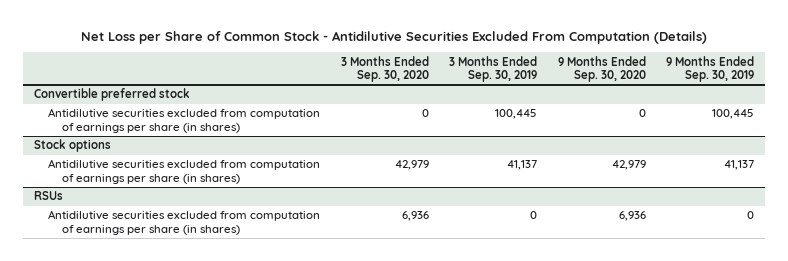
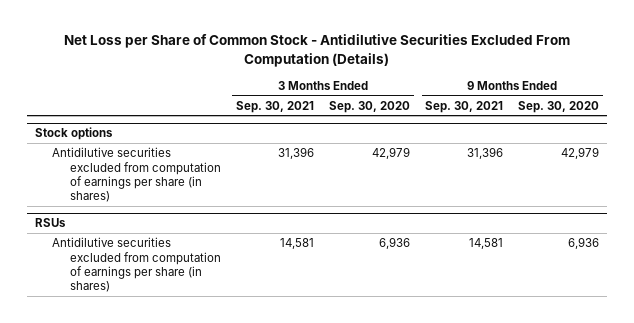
[449,55,538,83] 3 Months Ended Sep. 30, 2019 -> none
[666,55,755,83] 9 Months Ended Sep. 30, 2019 -> none
none -> [236,100,315,113] Sep. 30, 2021
none -> [425,100,504,113] Sep. 30, 2021
[33,88,190,102] Convertible preferred stock -> none
[47,108,320,133] Antidilutive securities excluded from computation of earnings per share (in shares) -> none

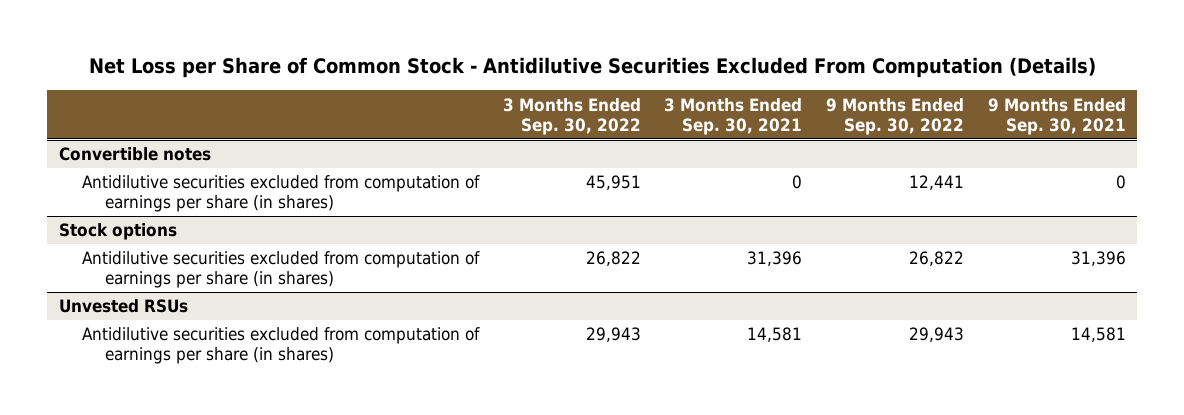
[329,100,411,113] Sep. 30, 2020 -> none
[518,100,600,113] Sep. 30, 2020 -> none
none -> [502,97,641,135] 3 Months Ended Sep. 30, 2022
none -> [825,97,964,135] 9 Months Ended Sep. 30, 2022
none -> [58,147,211,162] Convertible notes
none -> [82,175,481,213] Antidilutive securities excluded from computation of earnings per share (in shares)
[34,218,66,228] RSUs -> [58,299,188,314] Unvested RSUs

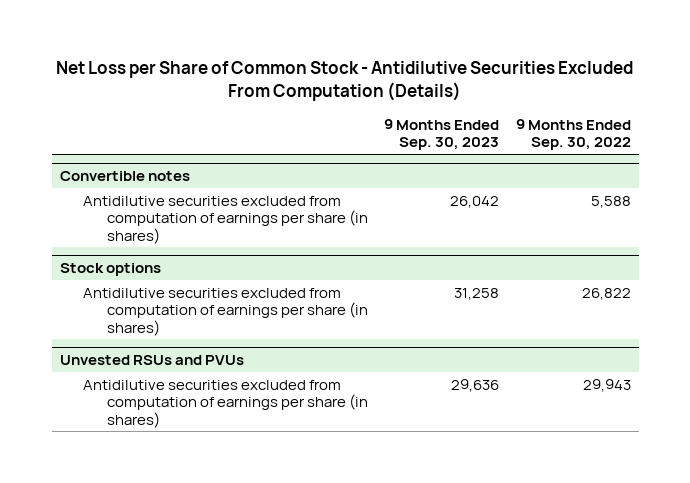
[502,97,641,135] 3 Months Ended Sep. 30, 2022 -> none
[664,97,803,135] 3 Months Ended Sep. 30, 2021 -> none
[987,97,1126,135] 9 Months Ended Sep. 30, 2021 -> none
none -> [384,118,500,151] 9 Months Ended Sep. 30, 2023
[908,175,964,191] 12,441 -> [590,195,631,208] 5,588
[58,299,188,314] Unvested RSUs -> [59,355,244,366] Unvested RSUs and PVUs

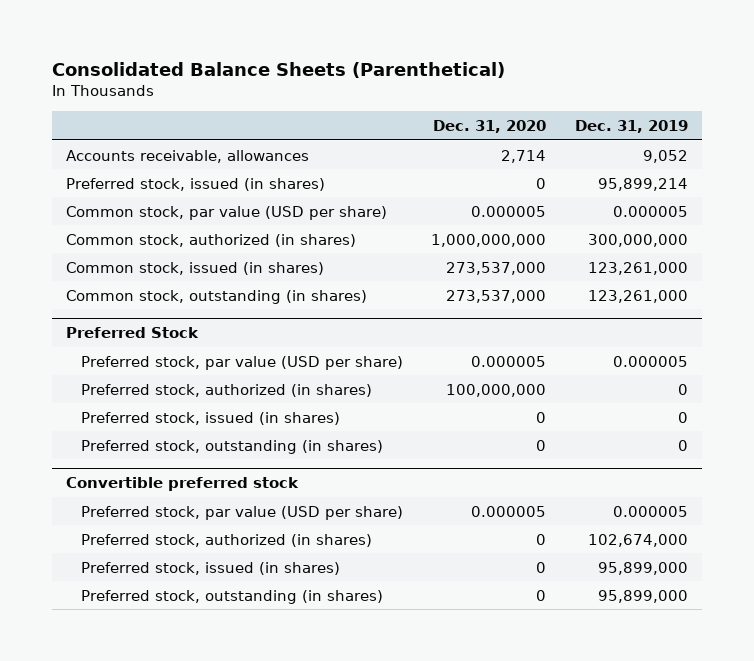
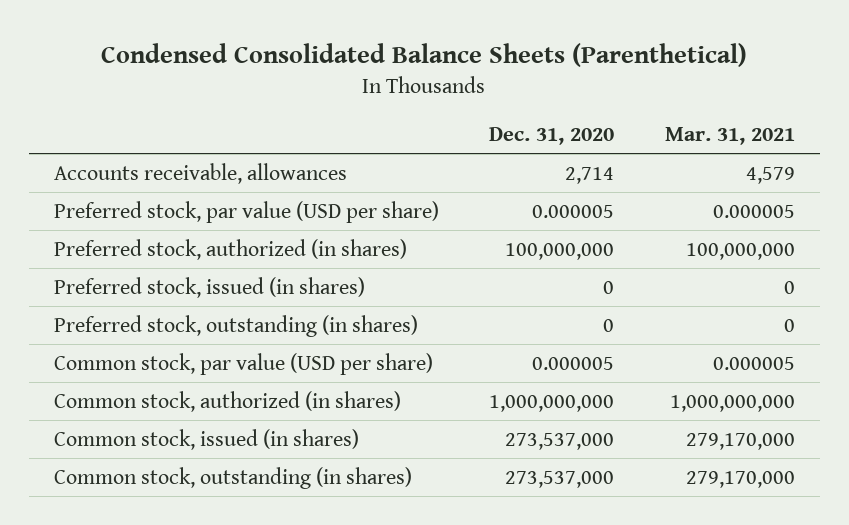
[51,61,505,78] Consolidated Balance Sheets (Parenthetical) -> [101,43,748,68] Condensed Consolidated Balance Sheets (Parenthetical)
[574,120,688,134] Dec. 31, 2019 -> none
none -> [664,127,795,146] Mar. 31, 2021
none -> [54,200,440,223] Preferred stock, par value (USD per share)
none -> [54,238,408,260] Preferred stock, authorized (in shares)
none -> [54,314,419,337] Preferred stock, outstanding (in shares)
[66,327,200,339] Preferred Stock -> none
[80,355,403,370] Preferred stock, par value (USD per share) -> none
[80,383,372,397] Preferred stock, authorized (in shares) -> none
[80,411,340,425] Preferred stock, issued (in shares) -> none
[80,439,383,454] Preferred stock, outstanding (in shares) -> none
[66,477,300,492] Convertible preferred stock -> none
[80,505,403,520] Preferred stock, par value (USD per share) -> none
[80,533,372,547] Preferred stock, authorized (in shares) -> none
[80,561,340,575] Preferred stock, issued (in shares) -> none
[80,589,383,604] Preferred stock, outstanding (in shares) -> none

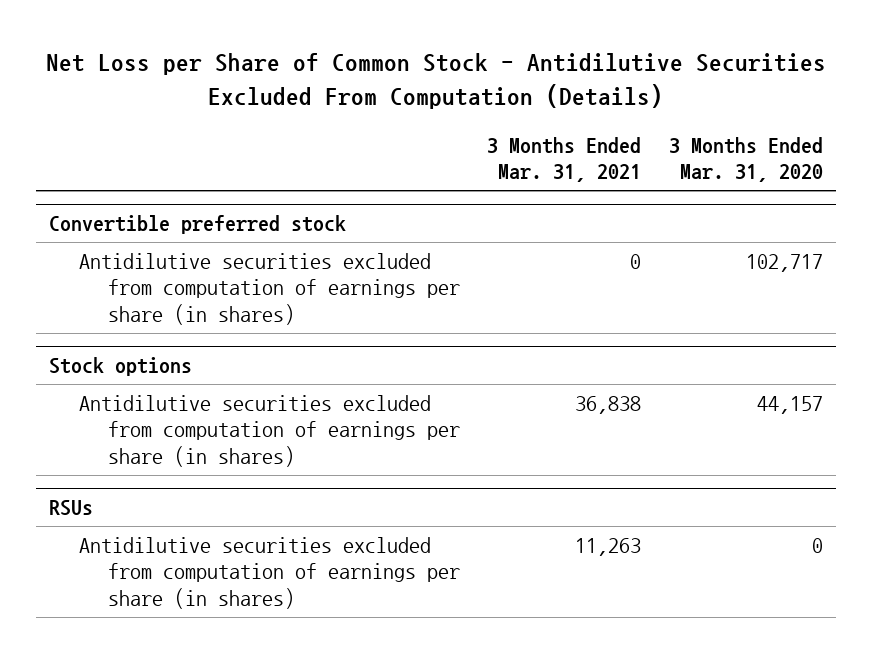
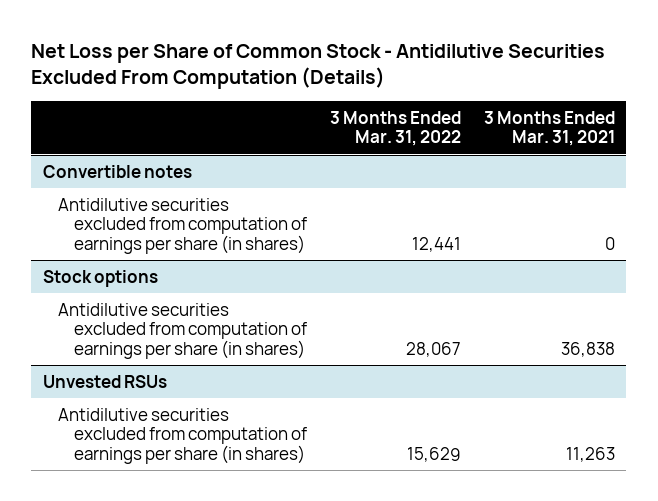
[668,137,823,183] 3 Months Ended Mar. 31, 2020 -> none
none -> [330,110,462,147] 3 Months Ended Mar. 31, 2022
[49,215,347,235] Convertible preferred stock -> none
none -> [42,164,192,178] Convertible notes
[49,500,94,517] RSUs -> [42,374,167,388] Unvested RSUs

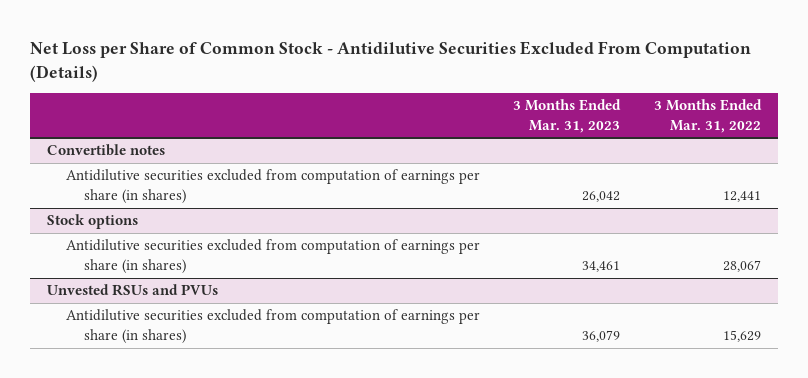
[484,110,616,147] 3 Months Ended Mar. 31, 2021 -> none
none -> [513,99,622,133] 3 Months Ended Mar. 31, 2023
[42,374,167,388] Unvested RSUs -> [47,284,219,297] Unvested RSUs and PVUs

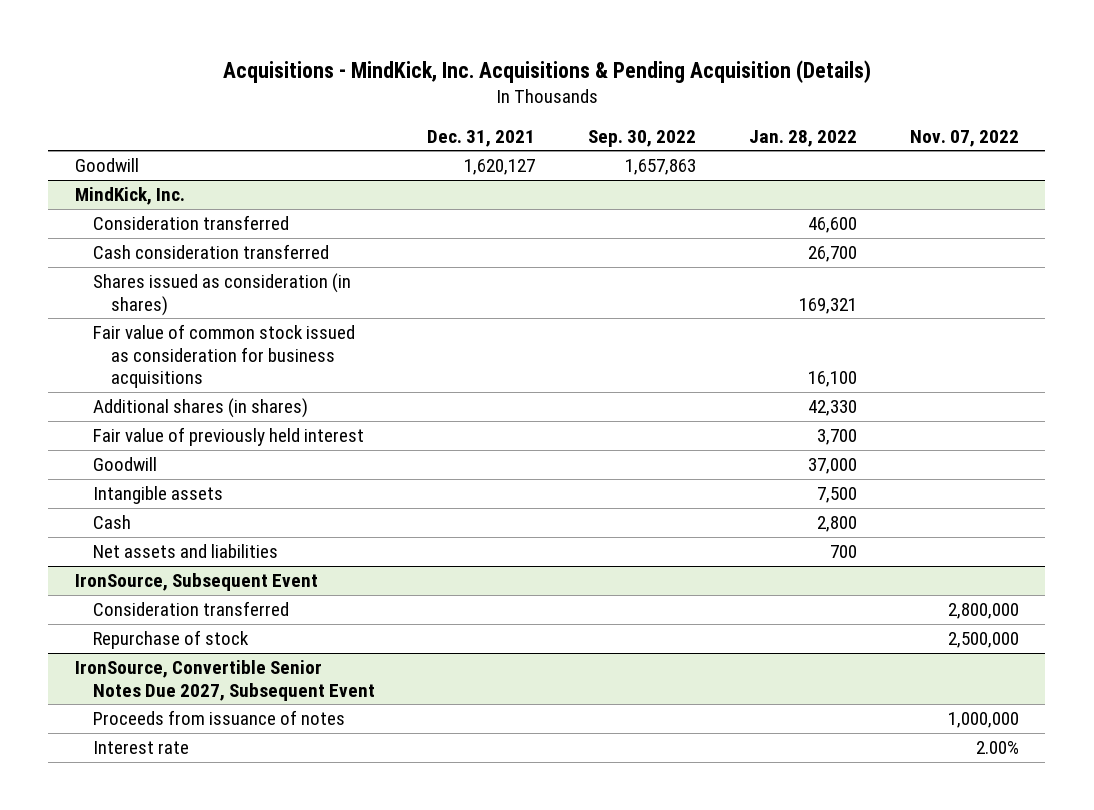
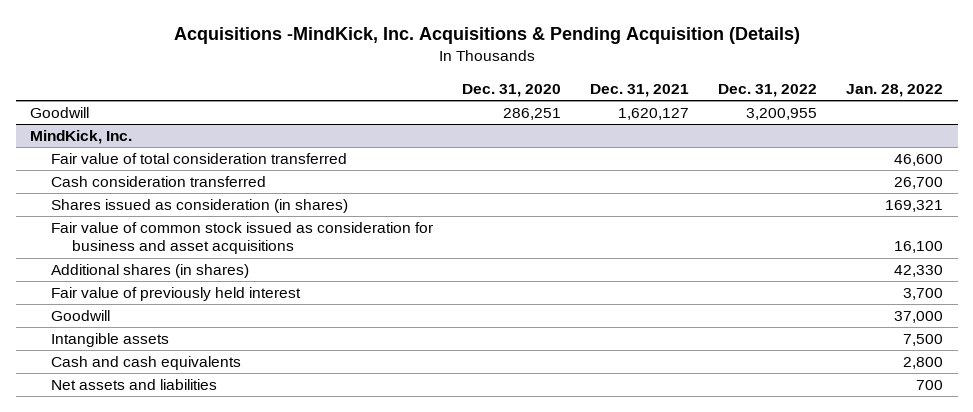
[222,59,871,83] Acquisitions - MindKick, Inc. Acquisitions & Pending Acquisition (Details) -> [173,26,800,44] Acquisitions -MindKick, Inc. Acquisitions & Pending Acquisition (Details)
[588,129,697,147] Sep. 30, 2022 -> none
[910,129,1020,147] Nov. 07, 2022 -> none
none -> [462,83,562,97] Dec. 31, 2020
none -> [718,83,818,97] Dec. 31, 2022
[92,214,289,230] Consideration transferred -> [51,153,348,165] Fair value of total consideration transferred
[92,323,355,389] Fair value of common stock issued as consideration for business acquisitions -> [51,222,434,255] Fair value of common stock issued as consideration for business and asset acquisitions
[92,514,131,529] Cash -> [51,356,242,371] Cash and cash equivalents
[74,572,318,591] IronSource, Subsequent Event -> none
[92,600,289,616] Consideration transferred -> none
[92,629,249,649] Repurchase of stock -> none
[74,659,375,701] IronSource, Convertible Senior Notes Due 2027, Subsequent Event -> none
[92,709,345,725] Proceeds from issuance of notes -> none
[92,740,189,754] Interest rate -> none

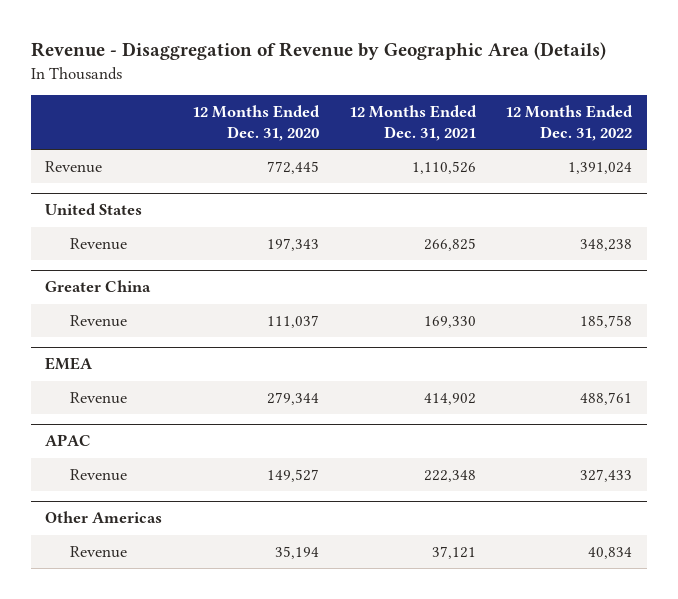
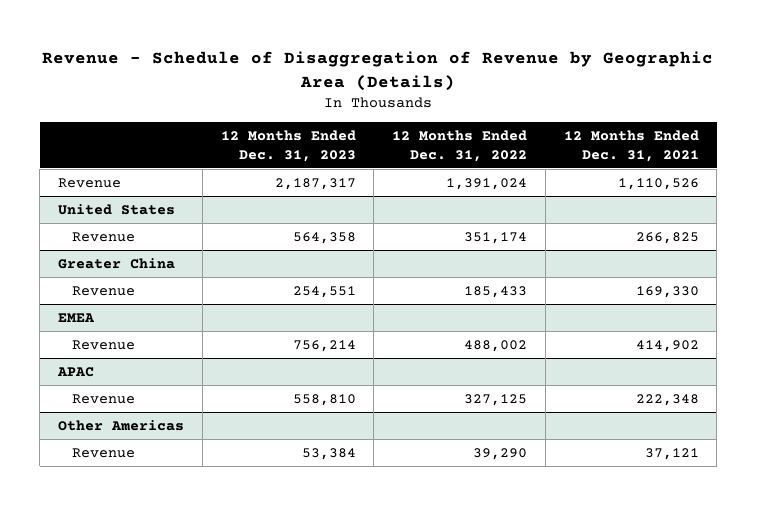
[30,42,606,61] Revenue - Disaggregation of Revenue by Geographic Area (Details) -> [42,51,714,91] Revenue - Schedule of Disaggregation of Revenue by Geographic Area (Details)
[192,105,321,142] 12 Months Ended Dec. 31, 2020 -> none
none -> [220,129,356,162] 12 Months Ended Dec. 31, 2023
[580,239,633,252] 348,238 -> [464,231,528,244] 351,174
[580,315,633,329] 185,758 -> [464,285,528,298] 185,433
[580,392,633,406] 488,761 -> [464,339,528,352] 488,002
[580,469,633,483] 327,433 -> [464,393,528,406] 327,125
[588,547,633,560] 40,834 -> [473,447,528,460] 39,290

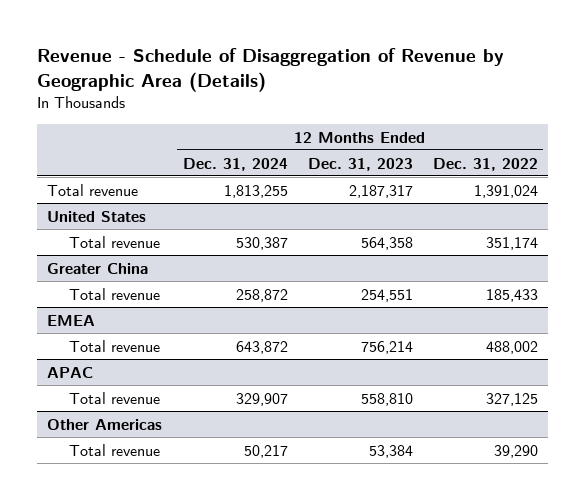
[563,129,699,162] 12 Months Ended Dec. 31, 2021 -> none
none -> [182,157,288,171] Dec. 31, 2024
[58,177,122,188] Revenue -> [47,183,139,196] Total revenue
[72,231,136,242] Revenue -> [68,235,160,248] Total revenue
[72,285,136,296] Revenue -> [68,287,160,300] Total revenue
[72,339,136,350] Revenue -> [68,339,160,352] Total revenue
[72,393,136,404] Revenue -> [68,391,160,404] Total revenue
[72,447,136,458] Revenue -> [68,443,160,456] Total revenue

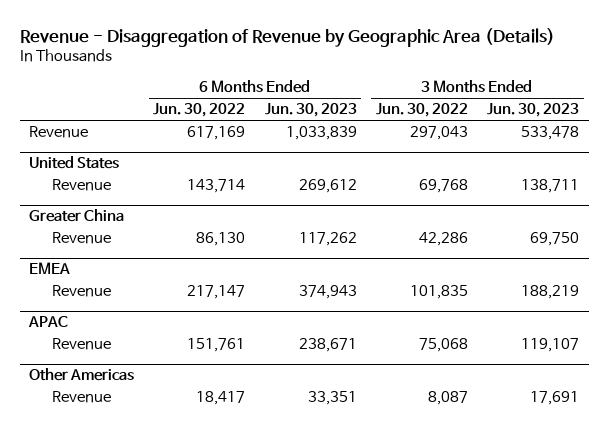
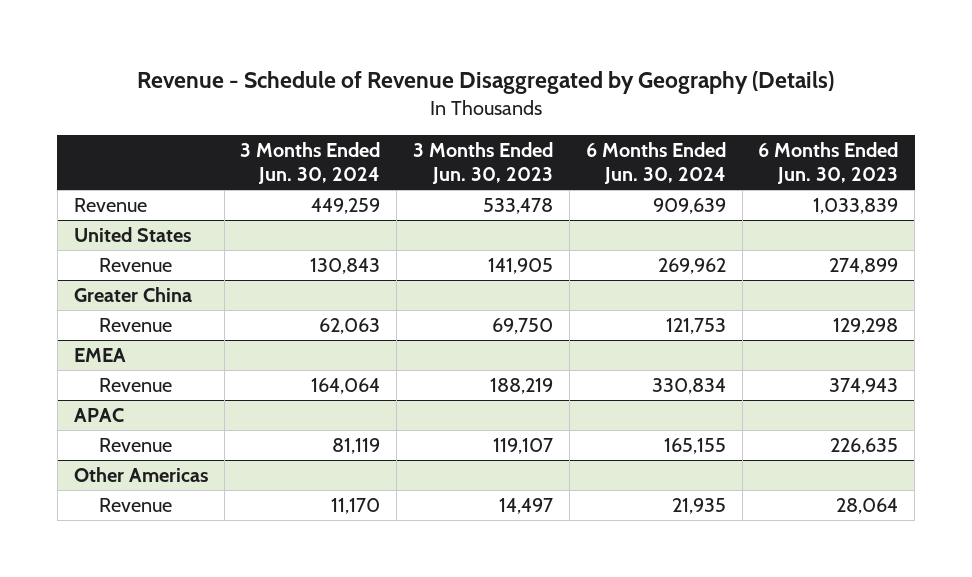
[19,27,555,47] Revenue - Disaggregation of Revenue by Geographic Area (Details) -> [137,71,835,95] Revenue - Schedule of Revenue Disaggregated by Geography (Details)
[153,103,246,118] Jun. 30, 2022 -> none
[375,103,468,118] Jun. 30, 2022 -> none
none -> [240,141,381,185] 3 Months Ended Jun. 30, 2024
none -> [585,141,726,185] 6 Months Ended Jun. 30, 2024
[298,179,357,194] 269,612 -> [829,257,899,274] 274,899
[520,179,579,194] 138,711 -> [488,257,554,274] 141,905
[298,232,357,247] 117,262 -> [833,317,899,334] 129,298
[298,338,357,353] 238,671 -> [830,437,899,454] 226,635
[307,391,357,406] 33,351 -> [836,497,899,514] 28,064
[529,391,579,406] 17,691 -> [499,497,554,514] 14,497

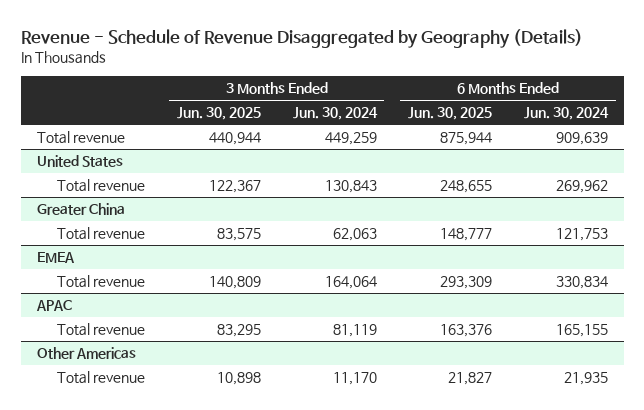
[413,141,554,185] 3 Months Ended Jun. 30, 2023 -> none
[758,141,899,185] 6 Months Ended Jun. 30, 2023 -> none
none -> [176,107,261,121] Jun. 30, 2025
none -> [408,107,493,121] Jun. 30, 2025
[73,197,147,212] Revenue -> [36,131,125,145] Total revenue
[98,257,172,272] Revenue -> [57,179,146,193] Total revenue
[98,317,172,332] Revenue -> [57,227,146,241] Total revenue
[98,377,172,392] Revenue -> [57,275,146,289] Total revenue
[98,437,172,452] Revenue -> [57,323,146,337] Total revenue
[98,497,172,512] Revenue -> [57,371,146,385] Total revenue

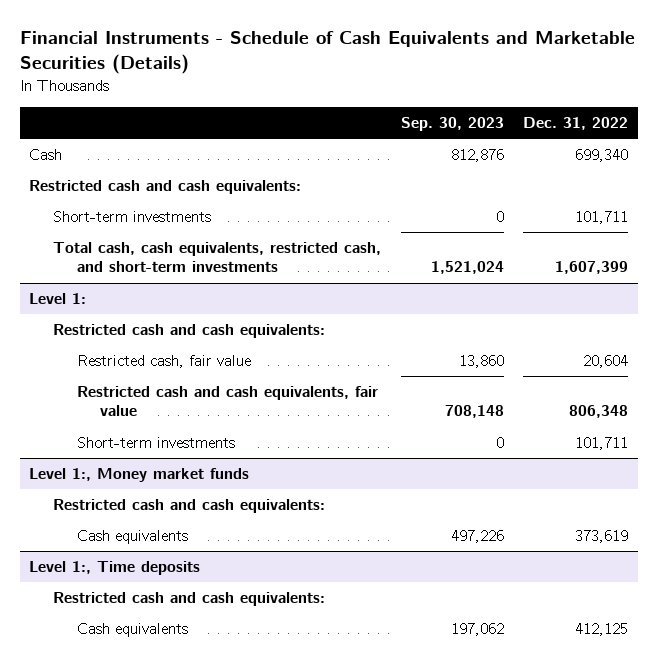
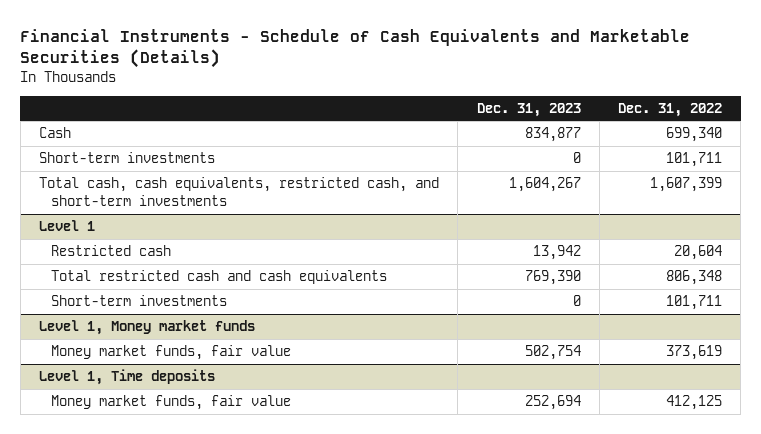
[400,116,504,131] Sep. 30, 2023 -> none
none -> [476,102,581,117] Dec. 31, 2023
[29,180,302,195] Restricted cash and cash equivalents: -> none
[53,324,326,339] Restricted cash and cash equivalents: -> none
[29,293,87,305] Level 1: -> [39,220,96,232] Level 1
[76,355,251,369] Restricted cash, fair value -> [51,245,172,257] Restricted cash
[76,386,378,417] Restricted cash and cash equivalents, fair value -> [51,270,388,285] Total restricted cash and cash equivalents
[53,499,326,514] Restricted cash and cash equivalents: -> none
[53,592,326,607] Restricted cash and cash equivalents: -> none
[29,468,250,483] Level 1:, Money market funds -> [39,320,256,336] Level 1, Money market funds
[76,530,188,545] Cash equivalents -> [51,345,292,361] Money market funds, fair value
[29,561,201,576] Level 1:, Time deposits -> [39,369,216,386] Level 1, Time deposits
[76,623,188,638] Cash equivalents -> [51,395,292,411] Money market funds, fair value

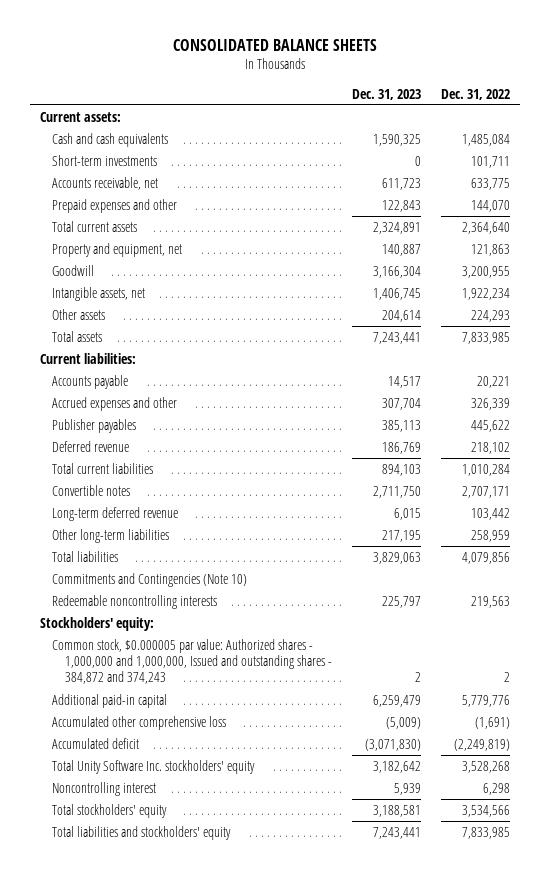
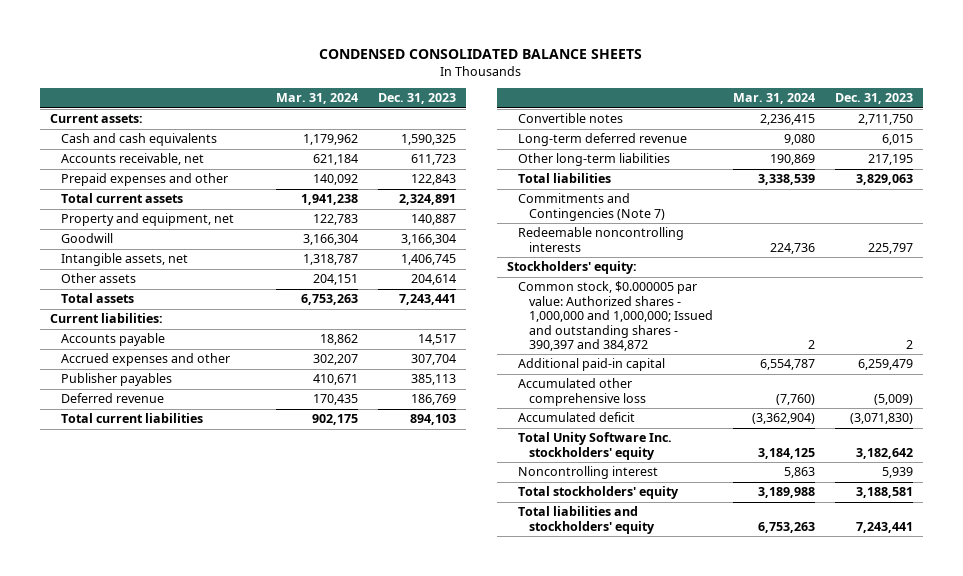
[173,38,378,51] CONSOLIDATED BALANCE SHEETS -> [319,49,643,60] CONDENSED CONSOLIDATED BALANCE SHEETS
[441,88,511,100] Dec. 31, 2022 -> none
none -> [275,93,358,105] Mar. 31, 2024
[52,154,158,166] Short-term investments -> none
[52,572,248,587] Commitments and Contingencies (Note 10) -> [517,193,665,221] Commitments and Contingencies (Note 7)
[52,638,332,685] Common stock, $0.000005 par value: Authorized shares - 1,000,000 and 1,000,000, Issued and outstanding shares - 384,872 and 374,243 -> [517,281,713,351] Common stock, $0.000005 par value: Authorized shares - 1,000,000 and 1,000,000; Issued and outstanding shares - 390,397 and 384,872

